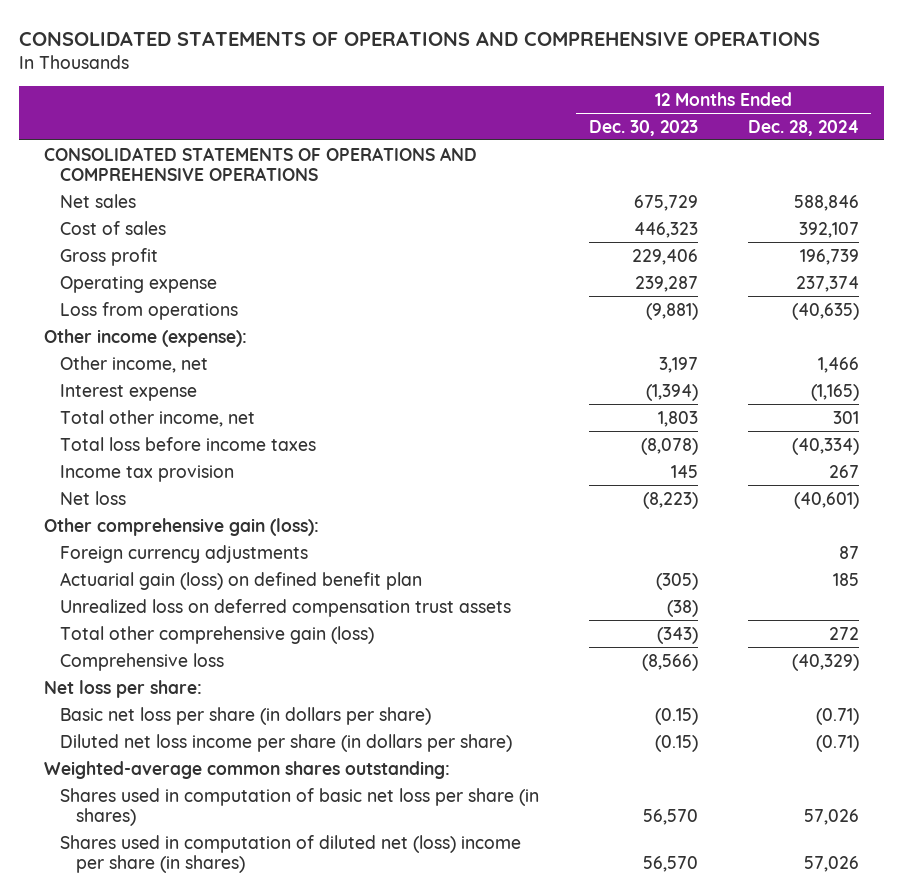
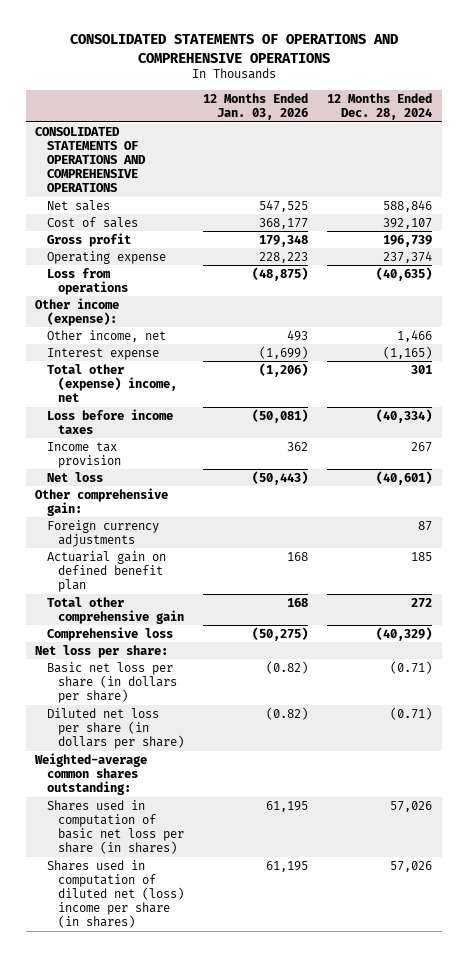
[588,119,698,136] Dec. 30, 2023 -> none
none -> [203,93,309,121] 12 Months Ended Jan. 03, 2026
[59,409,255,427] Total other income, net -> [46,363,178,402] Total other (expense) income, net
[59,436,316,451] Total loss before income taxes -> [46,408,173,434] Loss before income taxes
[43,517,319,536] Other comprehensive gain (loss): -> [35,487,169,516] Other comprehensive gain:
[59,598,511,617] Unrealized loss on deferred compensation trust assets -> none
[59,571,422,590] Actuarial gain (loss) on defined benefit plan -> [46,550,166,592] Actuarial gain on defined benefit plan
[59,625,374,644] Total other comprehensive gain (loss) -> [46,596,185,624] Total other comprehensive gain
[59,733,512,752] Diluted net loss income per share (in dollars per share) -> [46,707,185,749] Diluted net loss per share (in dollars per share)

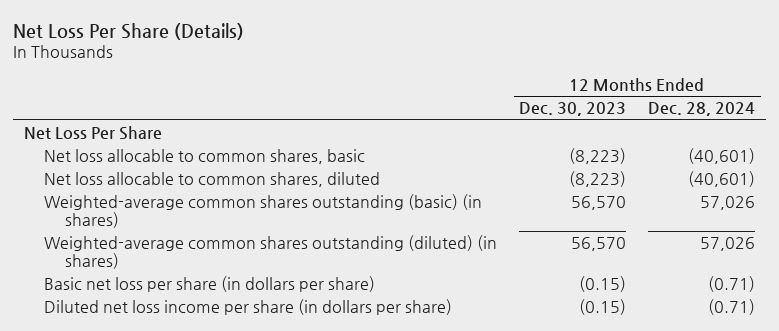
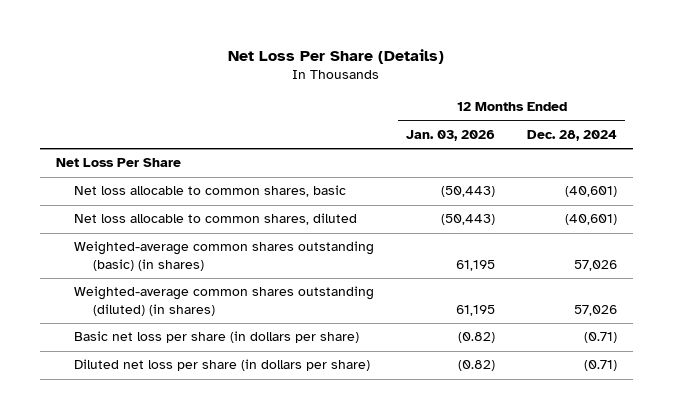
[519,102,627,117] Dec. 30, 2023 -> none
none -> [406,130,496,142] Jan. 03, 2026
[44,299,453,316] Diluted net loss income per share (in dollars per share) -> [74,359,371,372] Diluted net loss per share (in dollars per share)

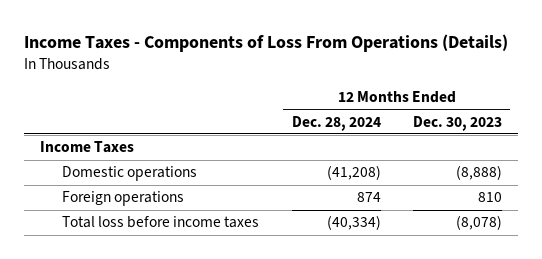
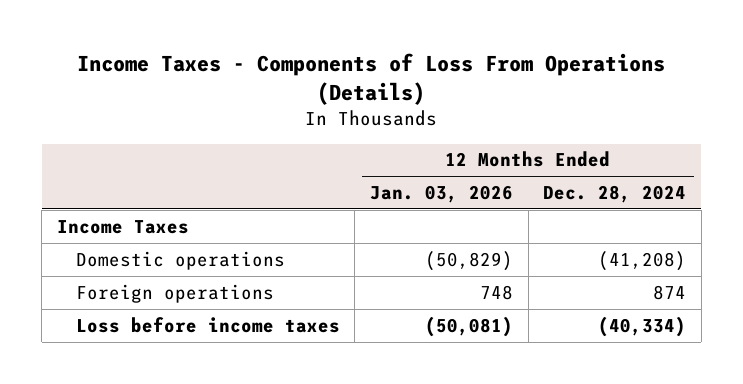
[413,115,503,131] Dec. 30, 2023 -> none
none -> [369,184,513,203] Jan. 03, 2026
[61,216,259,229] Total loss before income taxes -> [75,316,340,333] Loss before income taxes

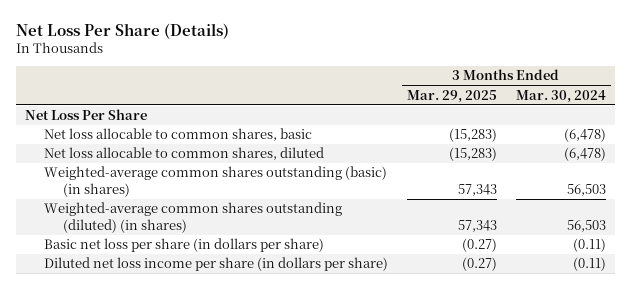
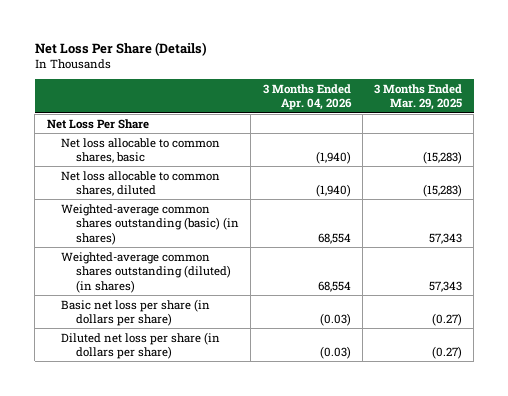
[515,89,606,103] Mar. 30, 2024 -> none
none -> [262,83,352,111] 3 Months Ended Apr. 04, 2026
[44,257,389,272] Diluted net loss income per share (in dollars per share) -> [61,331,221,360] Diluted net loss per share (in dollars per share)

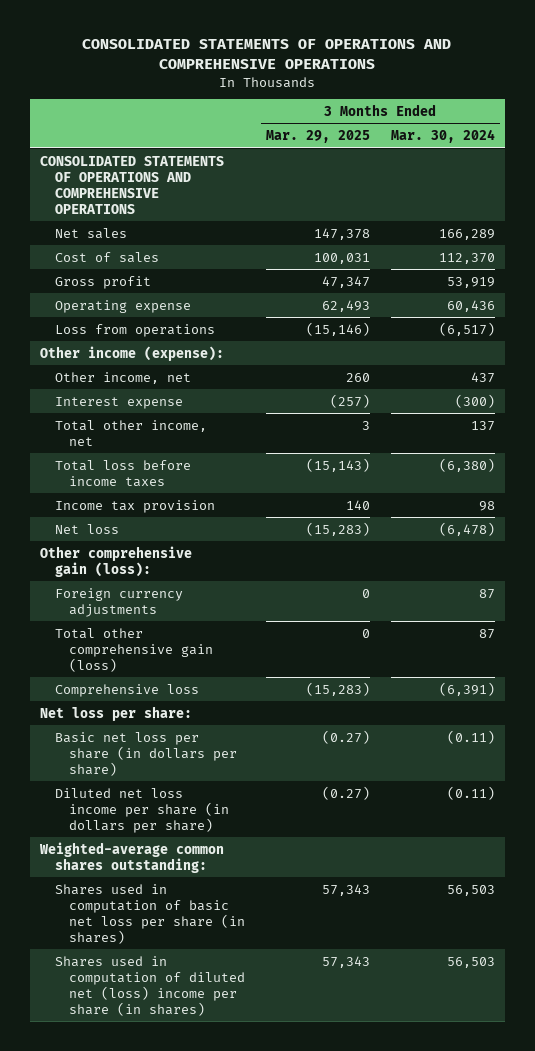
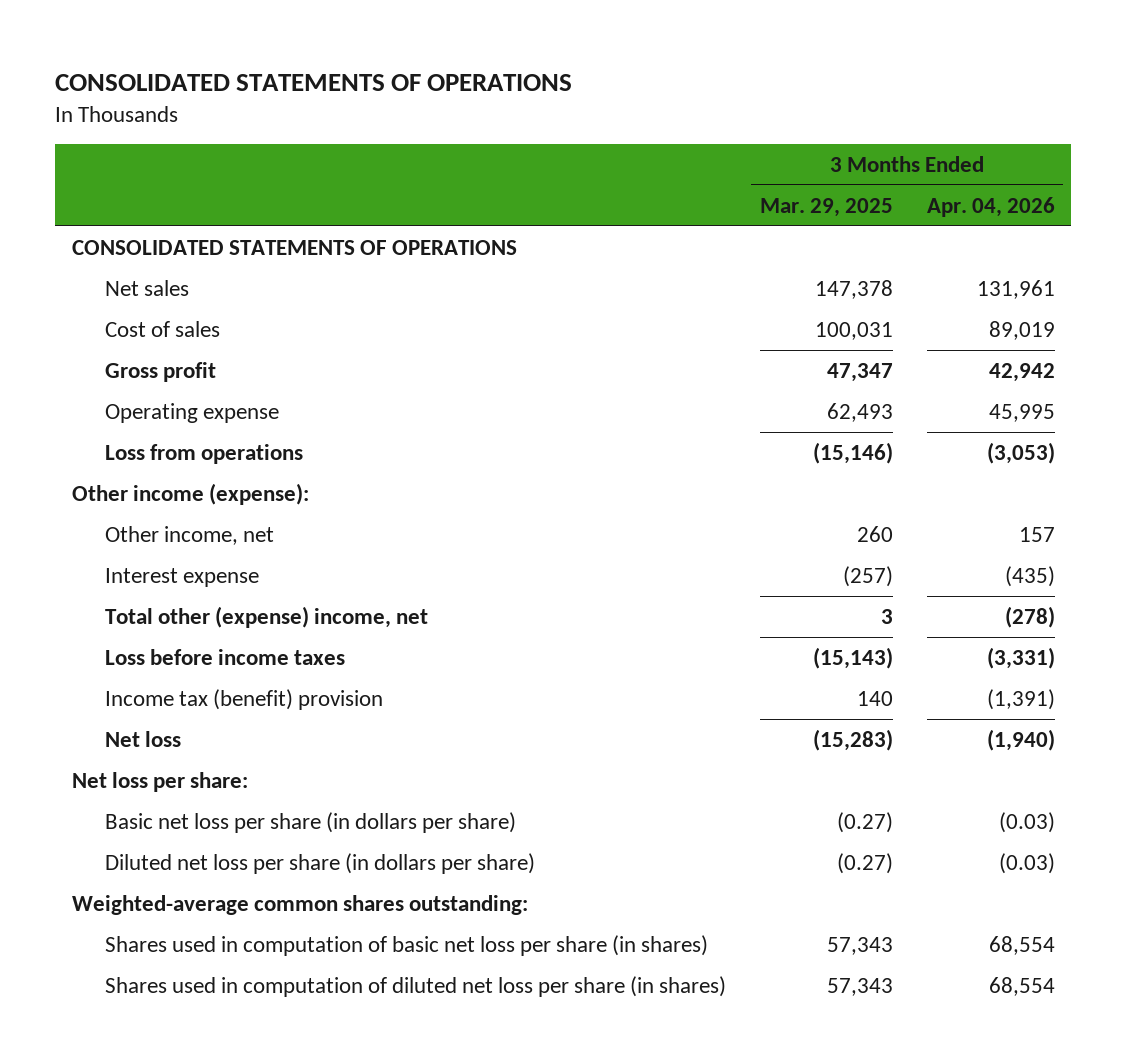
[82,39,452,70] CONSOLIDATED STATEMENTS OF OPERATIONS AND COMPREHENSIVE OPERATIONS -> [55,73,573,91] CONSOLIDATED STATEMENTS OF OPERATIONS
[390,129,495,144] Mar. 30, 2024 -> none
none -> [926,196,1055,217] Apr. 04, 2026
[39,155,224,214] CONSOLIDATED STATEMENTS OF OPERATIONS AND COMPREHENSIVE OPERATIONS -> [72,239,518,255] CONSOLIDATED STATEMENTS OF OPERATIONS
[54,419,207,446] Total other income, net -> [104,605,428,628] Total other (expense) income, net
[54,459,191,487] Total loss before income taxes -> [104,648,345,665] Loss before income taxes
[54,499,215,513] Income tax provision -> [104,688,383,710] Income tax (benefit) provision
[39,545,192,577] Other comprehensive gain (loss): -> none
[54,587,183,617] Foreign currency adjustments -> none
[54,627,214,672] Total other comprehensive gain (loss) -> none
[54,683,199,697] Comprehensive loss -> none
[54,787,230,833] Diluted net loss income per share (in dollars per share) -> [104,852,535,874] Diluted net loss per share (in dollars per share)
[54,955,246,1016] Shares used in computation of diluted net (loss) income per share (in shares) -> [104,975,726,997] Shares used in computation of diluted net loss per share (in shares)

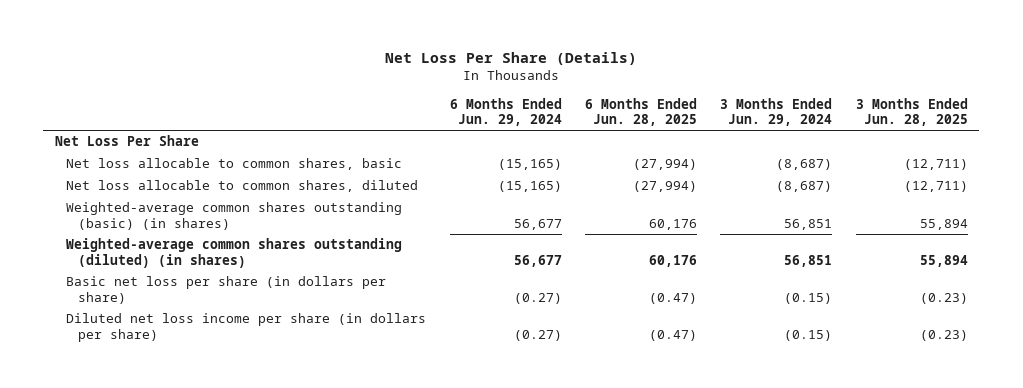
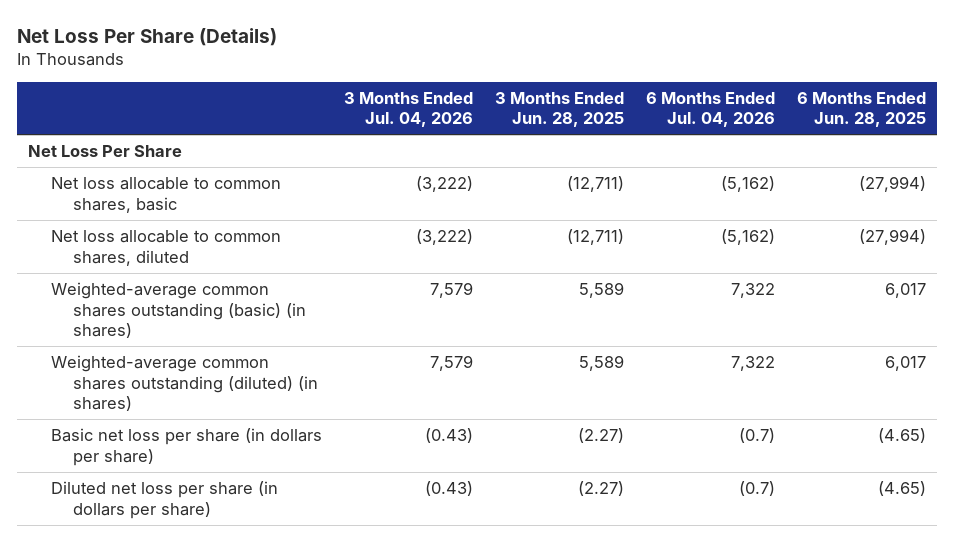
[449,97,562,126] 6 Months Ended Jun. 29, 2024 -> none
[720,97,833,126] 3 Months Ended Jun. 29, 2024 -> none
none -> [343,91,473,128] 3 Months Ended Jul. 04, 2026
none -> [646,91,776,128] 6 Months Ended Jul. 04, 2026
[648,218,697,230] 60,176 -> [885,283,927,299] 6,017
[919,218,968,230] 55,894 -> [578,282,624,299] 5,589
[648,254,697,267] 60,176 -> [885,356,927,372] 6,017
[919,254,968,267] 55,894 -> [578,355,624,372] 5,589
[648,292,697,304] (0.47) -> [878,428,927,444] (4.65)
[919,292,968,304] (0.23) -> [577,428,624,444] (2.27)
[66,313,427,342] Diluted net loss income per share (in dollars per share) -> [50,481,278,519] Diluted net loss per share (in dollars per share)
[648,329,697,341] (0.47) -> [878,481,927,497] (4.65)
[919,329,968,341] (0.23) -> [577,481,624,497] (2.27)

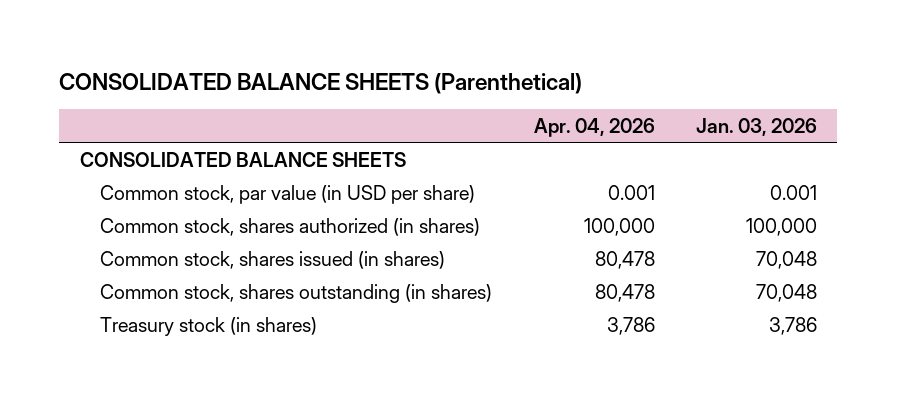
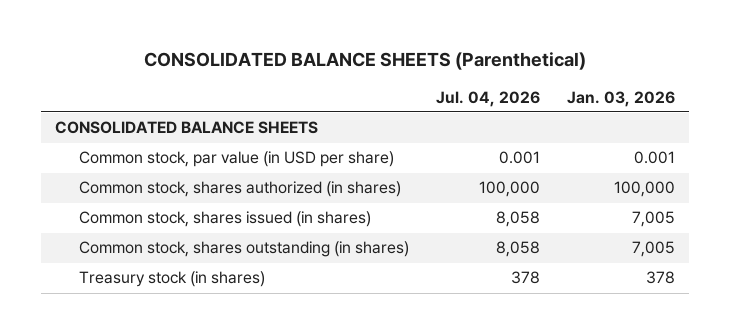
[533,118,655,138] Apr. 04, 2026 -> none
none -> [435,90,540,107] Jul. 04, 2026
[755,250,817,269] 70,048 -> [631,211,675,228] 7,005
[755,283,817,302] 70,048 -> [631,241,675,258] 7,005
[768,316,817,335] 3,786 -> [645,271,675,285] 378

